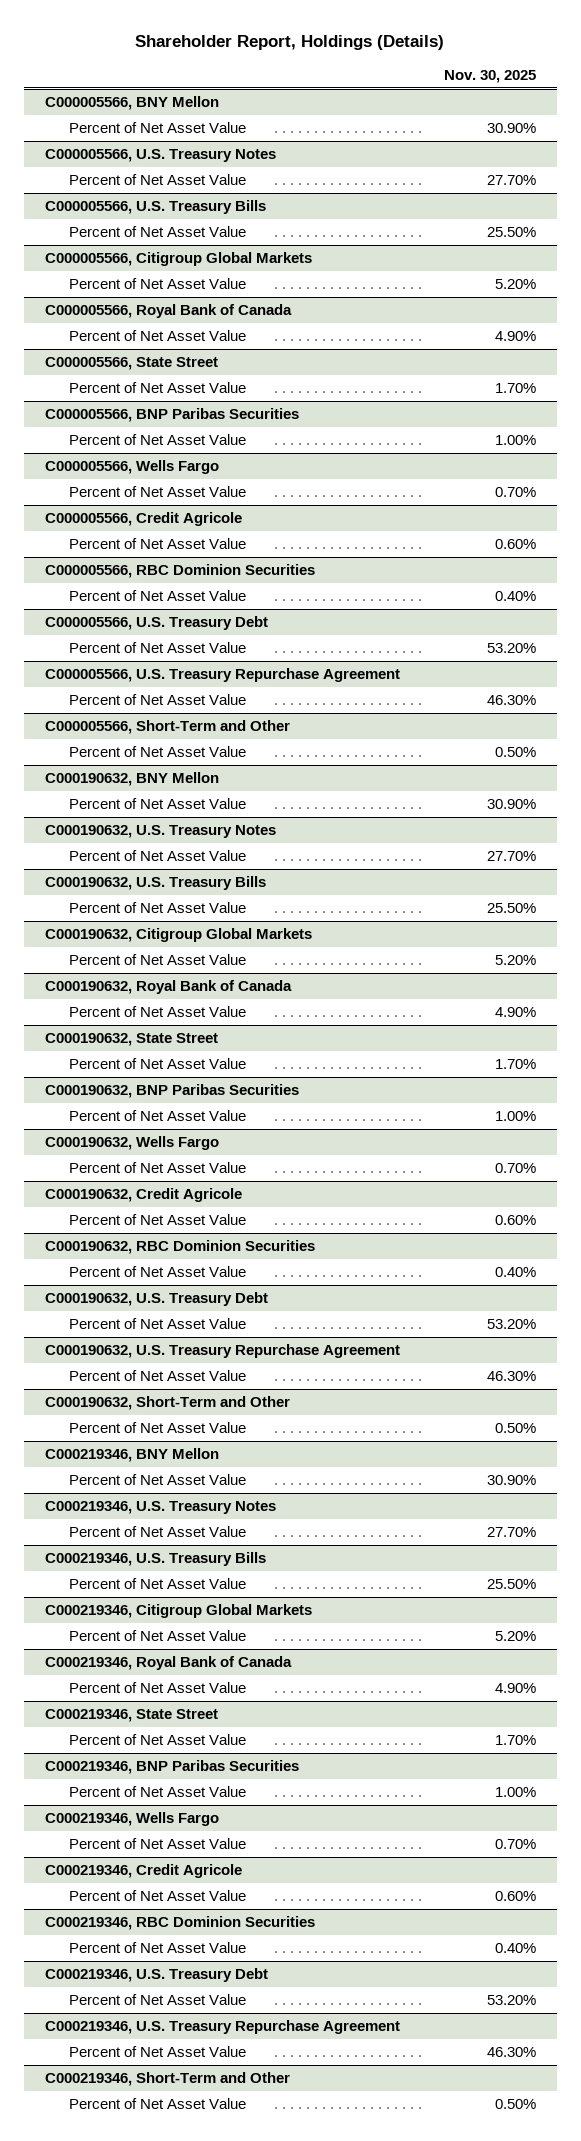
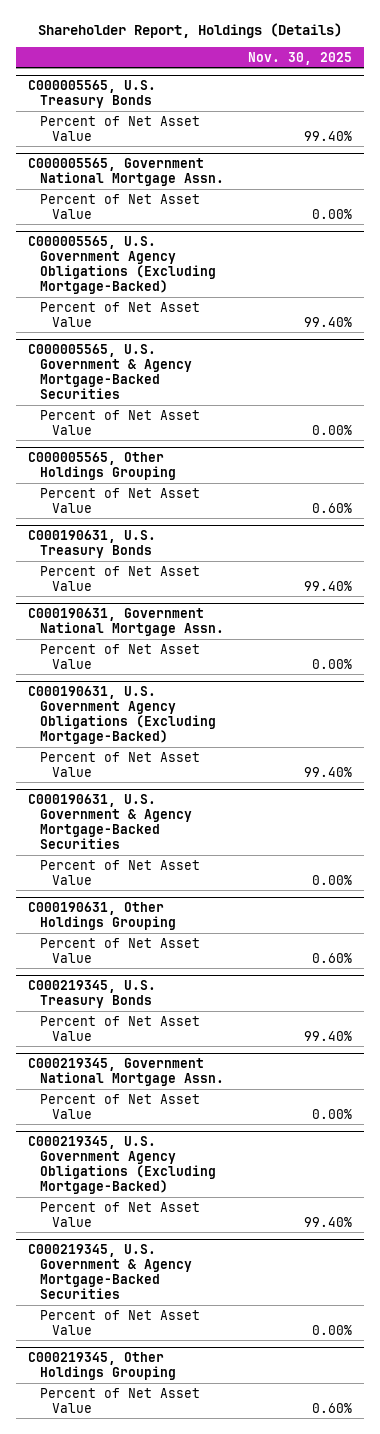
[45,96,220,111] C000005566, BNY Mellon -> none
[45,149,277,163] C000005566, U.S. Treasury Notes -> none
[45,200,267,215] C000005566, U.S. Treasury Bills -> none
[45,252,313,267] C000005566, Citigroup Global Markets -> none
[45,304,293,319] C000005566, Royal Bank of Canada -> none
[68,330,246,342] Percent of Net Asset Value -> none
[45,357,219,371] C000005566, State Street -> none
[68,382,246,394] Percent of Net Asset Value -> none
[45,408,300,423] C000005566, BNP Paribas Securities -> none
[68,434,246,446] Percent of Net Asset Value -> none
[45,460,220,475] C000005566, Wells Fargo -> none
[68,486,246,498] Percent of Net Asset Value -> none
[45,512,243,527] C000005566, Credit Agricole -> none
none -> [27,80,156,109] C000005565, U.S. Treasury Bonds
[486,123,536,134] 30.90% -> [303,130,352,141] 99.40%
none -> [27,158,224,187] C000005565, Government National Mortgage Assn.
[486,175,536,186] 27.70% -> [311,208,352,219] 0.00%
none -> [27,236,216,295] C000005565, U.S. Government Agency Obligations (Excluding Mortgage-Backed)
[486,227,536,238] 25.50% -> [303,316,352,327] 99.40%
none -> [27,344,192,400] C000005565, U.S. Government & Agency Mortgage-Backed Securities
[494,279,536,290] 5.20% -> [311,424,352,435] 0.00%
none -> [27,452,176,481] C000005565, Other Holdings Grouping
[45,564,316,579] C000005566, RBC Dominion Securities -> none
[45,616,269,631] C000005566, U.S. Treasury Debt -> none
[45,668,401,683] C000005566, U.S. Treasury Repurchase Agreement -> none
[45,720,291,735] C000005566, Short-Term and Other -> none
[45,772,220,787] C000190632, BNY Mellon -> none
[68,798,246,810] Percent of Net Asset Value -> none
[45,825,277,839] C000190632, U.S. Treasury Notes -> none
[68,850,246,862] Percent of Net Asset Value -> none
[45,876,267,891] C000190632, U.S. Treasury Bills -> none
[68,902,246,914] Percent of Net Asset Value -> none
[45,928,313,943] C000190632, Citigroup Global Markets -> none
[68,954,246,966] Percent of Net Asset Value -> none
[45,980,293,995] C000190632, Royal Bank of Canada -> none
[68,1006,246,1018] Percent of Net Asset Value -> none
[45,1033,219,1047] C000190632, State Street -> none
[68,1058,246,1070] Percent of Net Asset Value -> none
[45,1084,300,1099] C000190632, BNP Paribas Securities -> none
[68,1110,246,1122] Percent of Net Asset Value -> none
[45,1136,220,1151] C000190632, Wells Fargo -> none
[68,1162,246,1174] Percent of Net Asset Value -> none
[45,1188,243,1203] C000190632, Credit Agricole -> none
none -> [27,530,156,559] C000190631, U.S. Treasury Bonds
[494,591,536,602] 0.40% -> [303,580,352,591] 99.40%
none -> [27,608,224,637] C000190631, Government National Mortgage Assn.
[486,643,536,654] 53.20% -> [311,658,352,669] 0.00%
none -> [27,686,216,745] C000190631, U.S. Government Agency Obligations (Excluding Mortgage-Backed)
[486,695,536,706] 46.30% -> [303,766,352,777] 99.40%
none -> [27,794,192,850] C000190631, U.S. Government & Agency Mortgage-Backed Securities
[494,747,536,758] 0.50% -> [311,874,352,885] 0.00%
none -> [27,902,176,931] C000190631, Other Holdings Grouping
[45,1240,316,1255] C000190632, RBC Dominion Securities -> none
[45,1292,269,1307] C000190632, U.S. Treasury Debt -> none
[45,1344,401,1359] C000190632, U.S. Treasury Repurchase Agreement -> none
[45,1396,291,1411] C000190632, Short-Term and Other -> none
[45,1448,220,1463] C000219346, BNY Mellon -> none
[68,1474,246,1486] Percent of Net Asset Value -> none
[45,1501,277,1515] C000219346, U.S. Treasury Notes -> none
[68,1526,246,1538] Percent of Net Asset Value -> none
[45,1552,267,1567] C000219346, U.S. Treasury Bills -> none
[68,1578,246,1590] Percent of Net Asset Value -> none
[45,1604,313,1619] C000219346, Citigroup Global Markets -> none
[68,1630,246,1642] Percent of Net Asset Value -> none
[45,1656,293,1671] C000219346, Royal Bank of Canada -> none
[68,1682,246,1694] Percent of Net Asset Value -> none
[45,1709,219,1723] C000219346, State Street -> none
[68,1734,246,1746] Percent of Net Asset Value -> none
[45,1760,300,1775] C000219346, BNP Paribas Securities -> none
[68,1786,246,1798] Percent of Net Asset Value -> none
[45,1812,220,1827] C000219346, Wells Fargo -> none
[68,1838,246,1850] Percent of Net Asset Value -> none
[45,1864,243,1879] C000219346, Credit Agricole -> none
none -> [27,980,156,1009] C000219345, U.S. Treasury Bonds
[494,1267,536,1278] 0.40% -> [303,1030,352,1041] 99.40%
none -> [27,1058,224,1087] C000219345, Government National Mortgage Assn.
[486,1319,536,1330] 53.20% -> [311,1108,352,1119] 0.00%
none -> [27,1136,216,1195] C000219345, U.S. Government Agency Obligations (Excluding Mortgage-Backed)
[486,1371,536,1382] 46.30% -> [303,1216,352,1227] 99.40%
none -> [27,1244,192,1300] C000219345, U.S. Government & Agency Mortgage-Backed Securities
[494,1423,536,1434] 0.50% -> [311,1324,352,1335] 0.00%
none -> [27,1352,176,1381] C000219345, Other Holdings Grouping
[45,1916,316,1931] C000219346, RBC Dominion Securities -> none
[68,1942,246,1954] Percent of Net Asset Value -> none
[45,1968,269,1983] C000219346, U.S. Treasury Debt -> none
[68,1994,246,2006] Percent of Net Asset Value -> none
[45,2020,401,2035] C000219346, U.S. Treasury Repurchase Agreement -> none
[68,2046,246,2058] Percent of Net Asset Value -> none
[45,2072,291,2087] C000219346, Short-Term and Other -> none
[68,2098,246,2110] Percent of Net Asset Value -> none

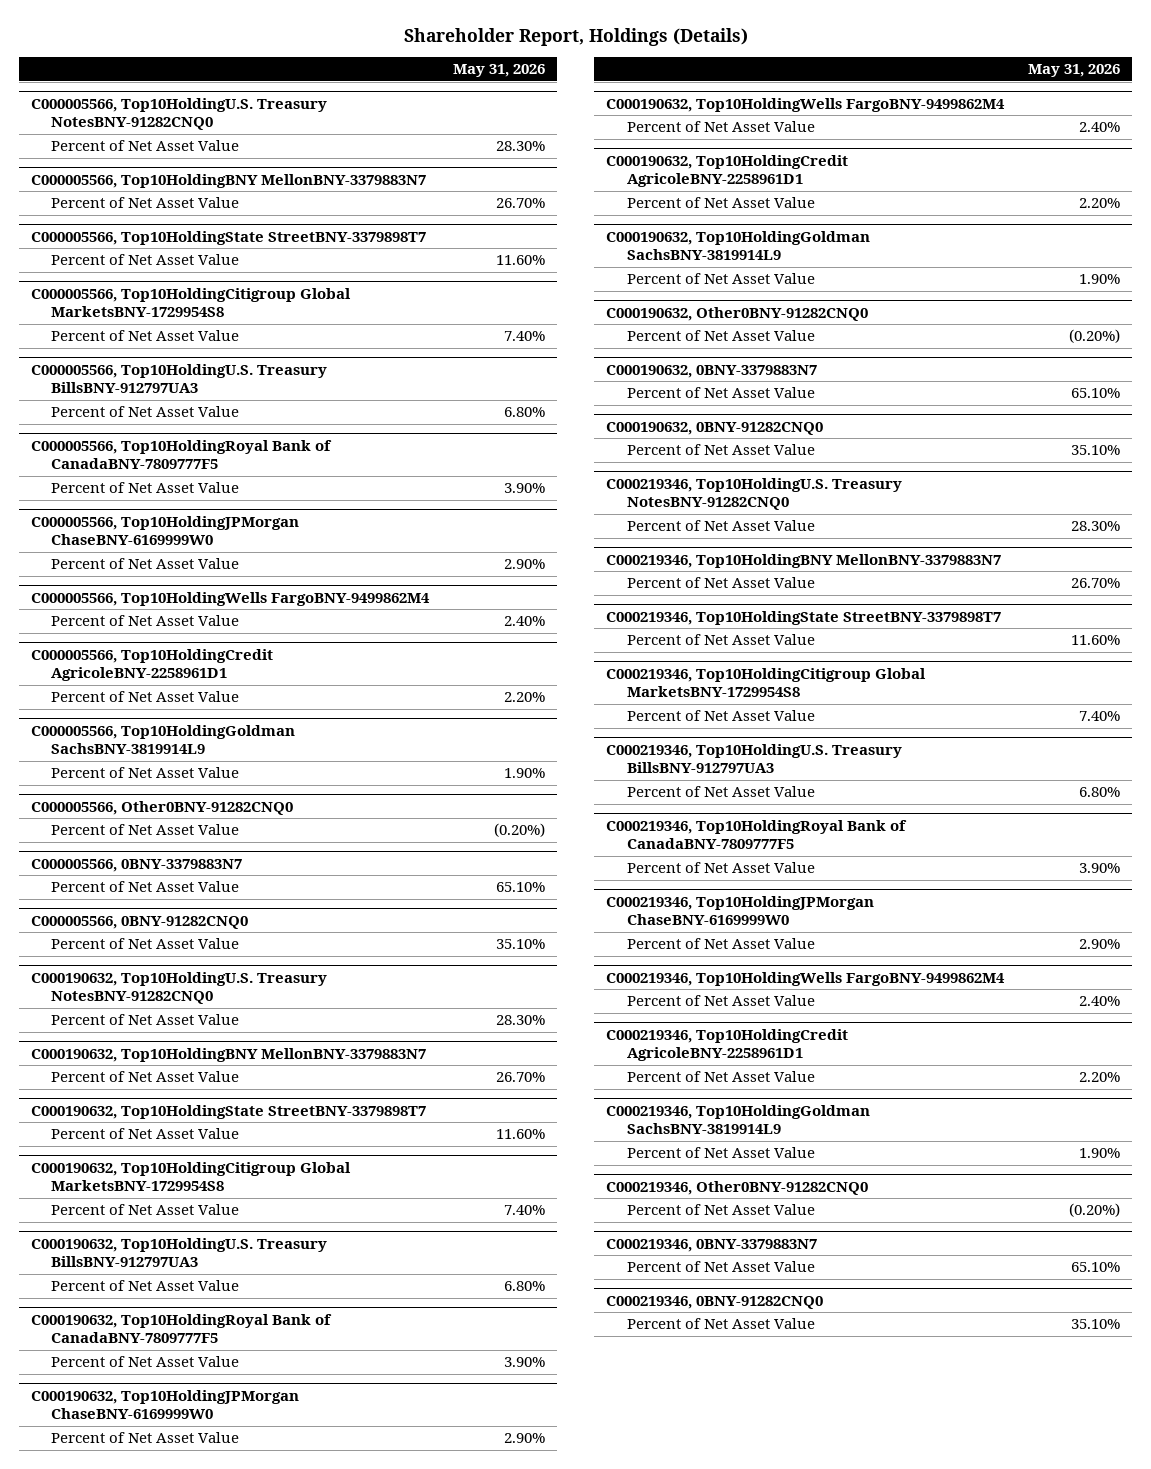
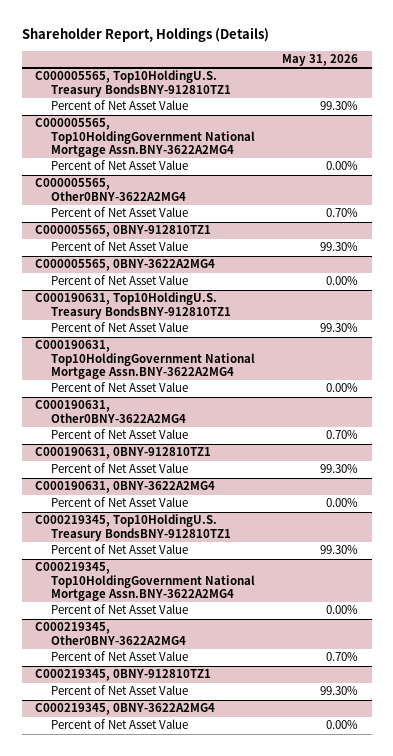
[30,97,327,131] C000005566, Top10HoldingU.S. Treasury NotesBNY-91282CNQ0 -> none
[30,173,426,188] C000005566, Top10HoldingBNY MellonBNY-3379883N7 -> none
[30,230,426,245] C000005566, Top10HoldingState StreetBNY-3379898T7 -> none
[30,287,351,318] C000005566, Top10HoldingCitigroup Global MarketsBNY-1729954S8 -> none
[30,363,327,394] C000005566, Top10HoldingU.S. Treasury BillsBNY-912797UA3 -> none
[30,439,332,470] C000005566, Top10HoldingRoyal Bank of CanadaBNY-7809777F5 -> none
[30,515,299,546] C000005566, Top10HoldingJPMorgan ChaseBNY-6169999W0 -> none
[30,591,430,606] C000005566, Top10HoldingWells FargoBNY-9499862M4 -> none
[30,648,273,682] C000005566, Top10HoldingCredit AgricoleBNY-2258961D1 -> none
[30,724,295,755] C000005566, Top10HoldingGoldman SachsBNY-3819914L9 -> none
[30,800,293,815] C000005566, Other0BNY-91282CNQ0 -> none
[30,858,242,872] C000005566, 0BNY-3379883N7 -> none
[30,915,248,929] C000005566, 0BNY-91282CNQ0 -> none
[30,971,327,1005] C000190632, Top10HoldingU.S. Treasury NotesBNY-91282CNQ0 -> none
[30,1047,426,1062] C000190632, Top10HoldingBNY MellonBNY-3379883N7 -> none
[30,1104,426,1119] C000190632, Top10HoldingState StreetBNY-3379898T7 -> none
[51,1128,240,1140] Percent of Net Asset Value -> none
[30,1161,351,1192] C000190632, Top10HoldingCitigroup Global MarketsBNY-1729954S8 -> none
[51,1204,240,1216] Percent of Net Asset Value -> none
[30,1237,327,1268] C000190632, Top10HoldingU.S. Treasury BillsBNY-912797UA3 -> none
[51,1280,240,1292] Percent of Net Asset Value -> none
[30,1313,332,1344] C000190632, Top10HoldingRoyal Bank of CanadaBNY-7809777F5 -> none
[51,1356,240,1368] Percent of Net Asset Value -> none
[30,1389,299,1420] C000190632, Top10HoldingJPMorgan ChaseBNY-6169999W0 -> none
[51,1432,240,1444] Percent of Net Asset Value -> none
[606,97,1006,112] C000190632, Top10HoldingWells FargoBNY-9499862M4 -> none
[626,121,815,133] Percent of Net Asset Value -> none
[606,154,849,188] C000190632, Top10HoldingCredit AgricoleBNY-2258961D1 -> none
[626,197,815,209] Percent of Net Asset Value -> none
[606,230,871,261] C000190632, Top10HoldingGoldman SachsBNY-3819914L9 -> none
[626,273,815,285] Percent of Net Asset Value -> none
[606,306,869,321] C000190632, Other0BNY-91282CNQ0 -> none
[626,330,815,342] Percent of Net Asset Value -> none
[606,364,818,378] C000190632, 0BNY-3379883N7 -> none
[626,387,815,399] Percent of Net Asset Value -> none
[606,421,824,435] C000190632, 0BNY-91282CNQ0 -> none
[626,444,815,456] Percent of Net Asset Value -> none
[606,477,903,511] C000219346, Top10HoldingU.S. Treasury NotesBNY-91282CNQ0 -> none
[626,520,815,532] Percent of Net Asset Value -> none
[606,553,1002,568] C000219346, Top10HoldingBNY MellonBNY-3379883N7 -> none
[626,577,815,589] Percent of Net Asset Value -> none
[606,610,1002,625] C000219346, Top10HoldingState StreetBNY-3379898T7 -> none
[626,634,815,646] Percent of Net Asset Value -> none
[606,667,927,698] C000219346, Top10HoldingCitigroup Global MarketsBNY-1729954S8 -> none
[626,710,815,722] Percent of Net Asset Value -> none
[606,743,903,774] C000219346, Top10HoldingU.S. Treasury BillsBNY-912797UA3 -> none
[626,786,815,798] Percent of Net Asset Value -> none
[606,819,908,850] C000219346, Top10HoldingRoyal Bank of CanadaBNY-7809777F5 -> none
[626,862,815,874] Percent of Net Asset Value -> none
[606,895,875,926] C000219346, Top10HoldingJPMorgan ChaseBNY-6169999W0 -> none
[626,938,815,950] Percent of Net Asset Value -> none
[606,971,1006,986] C000219346, Top10HoldingWells FargoBNY-9499862M4 -> none
[626,995,815,1007] Percent of Net Asset Value -> none
[606,1028,849,1062] C000219346, Top10HoldingCredit AgricoleBNY-2258961D1 -> none
[626,1071,815,1083] Percent of Net Asset Value -> none
[606,1104,871,1135] C000219346, Top10HoldingGoldman SachsBNY-3819914L9 -> none
[626,1147,815,1159] Percent of Net Asset Value -> none
[606,1180,869,1195] C000219346, Other0BNY-91282CNQ0 -> none
[626,1204,815,1216] Percent of Net Asset Value -> none
[606,1238,818,1252] C000219346, 0BNY-3379883N7 -> none
[626,1261,815,1273] Percent of Net Asset Value -> none
[606,1295,824,1309] C000219346, 0BNY-91282CNQ0 -> none
[626,1318,815,1330] Percent of Net Asset Value -> none
none -> [35,70,231,97] C000005565, Top10HoldingU.S. Treasury BondsBNY-912810TZ1
[495,141,545,152] 28.30% -> [320,101,359,111] 99.30%
none -> [35,118,255,158] C000005565, Top10HoldingGovernment National Mortgage Assn.BNY-3622A2MG4
[495,198,545,209] 26.70% -> [326,161,359,171] 0.00%
none -> [35,178,186,201] C000005565, Other0BNY-3622A2MG4
[495,255,545,266] 11.60% -> [326,208,359,218] 0.70%
none -> [35,225,212,238] C000005565, 0BNY-912810TZ1
[503,331,545,342] 7.40% -> [320,242,359,252] 99.30%
none -> [35,259,216,272] C000005565, 0BNY-3622A2MG4
[503,407,545,418] 6.80% -> [326,276,359,286] 0.00%
none -> [35,292,231,319] C000190631, Top10HoldingU.S. Treasury BondsBNY-912810TZ1
[503,483,545,494] 3.90% -> [320,323,359,333] 99.30%
none -> [35,340,255,380] C000190631, Top10HoldingGovernment National Mortgage Assn.BNY-3622A2MG4
[503,559,545,570] 2.90% -> [326,383,359,393] 0.00%
none -> [35,400,186,423] C000190631, Other0BNY-3622A2MG4
[503,616,545,627] 2.40% -> [326,430,359,440] 0.70%
none -> [35,447,212,460] C000190631, 0BNY-912810TZ1
[503,692,545,703] 2.20% -> [320,464,359,474] 99.30%
none -> [35,481,216,494] C000190631, 0BNY-3622A2MG4
[503,768,545,779] 1.90% -> [326,498,359,508] 0.00%
none -> [35,514,231,541] C000219345, Top10HoldingU.S. Treasury BondsBNY-912810TZ1
[493,823,545,838] (0.20%) -> [320,545,359,555] 99.30%
none -> [35,562,255,602] C000219345, Top10HoldingGovernment National Mortgage Assn.BNY-3622A2MG4
[495,882,545,893] 65.10% -> [326,605,359,615] 0.00%
none -> [35,622,186,645] C000219345, Other0BNY-3622A2MG4
[495,939,545,950] 35.10% -> [326,652,359,662] 0.70%
none -> [35,669,212,682] C000219345, 0BNY-912810TZ1
[495,1015,545,1026] 28.30% -> [320,686,359,696] 99.30%
none -> [35,703,216,716] C000219345, 0BNY-3622A2MG4
[495,1072,545,1083] 26.70% -> [326,720,359,730] 0.00%

